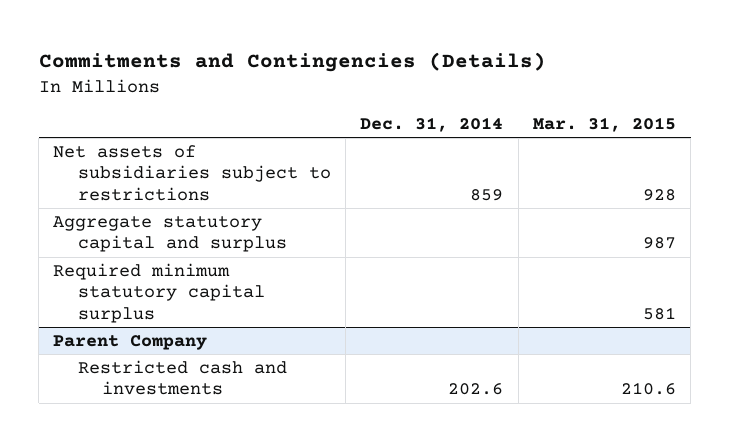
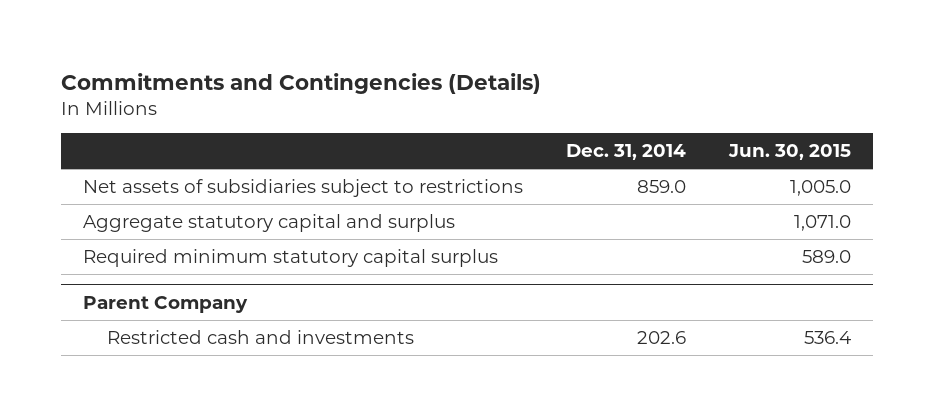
[532,116,676,132] Mar. 31, 2015 -> none
none -> [728,144,852,161] Jun. 30, 2015
[470,188,504,201] 859 -> [636,180,686,194] 859.0

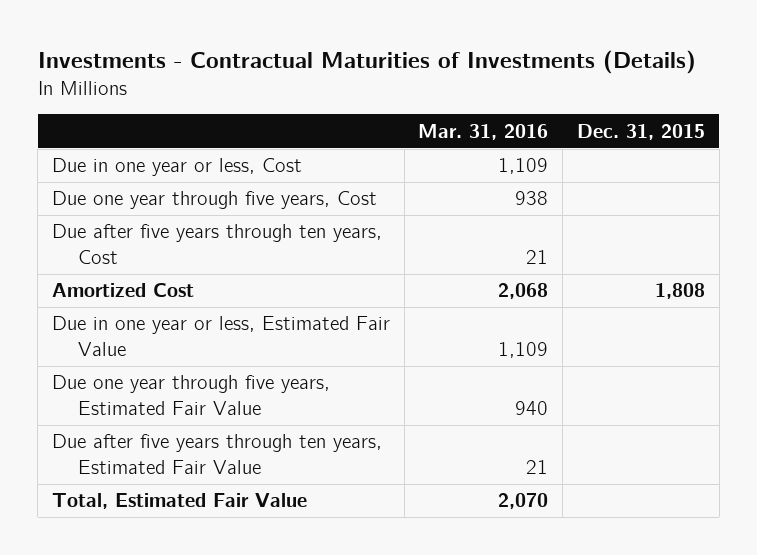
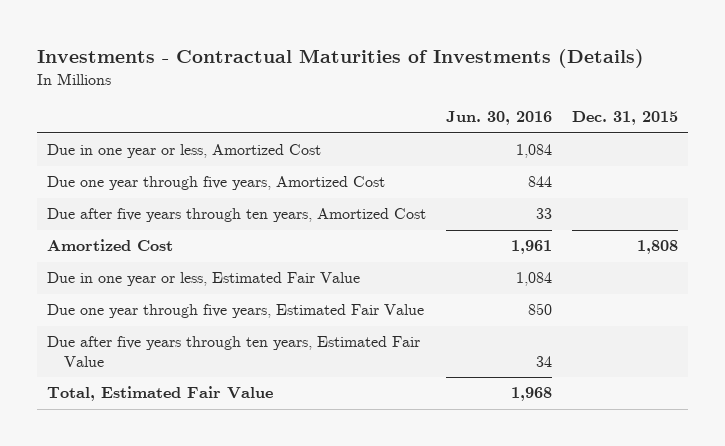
[418,123,549,140] Mar. 31, 2016 -> none
none -> [446,111,553,126] Jun. 30, 2016
[52,158,303,177] Due in one year or less, Cost -> [47,144,322,159] Due in one year or less, Amortized Cost
[52,191,378,210] Due one year through five years, Cost -> [47,176,386,191] Due one year through five years, Amortized Cost
[52,224,383,264] Due after five years through ten years, Cost -> [47,208,427,223] Due after five years through ten years, Amortized Cost

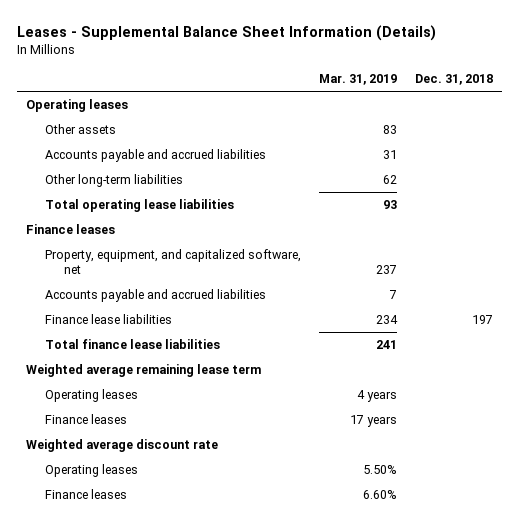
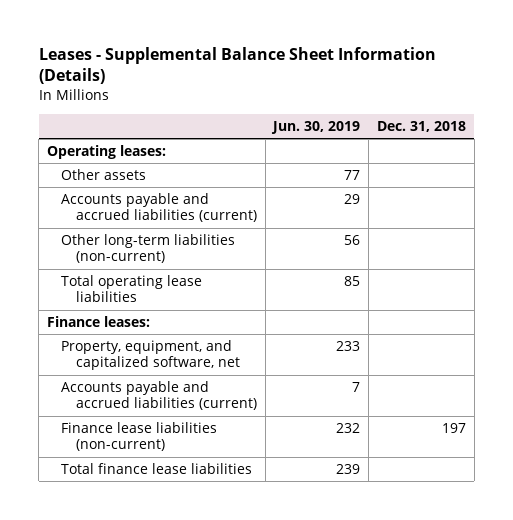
[319,74,398,86] Mar. 31, 2019 -> none
none -> [271,120,361,134] Jun. 30, 2019
[26,98,129,112] Operating leases -> [46,145,166,160] Operating leases:
[44,148,266,162] Accounts payable and accrued liabilities -> [61,193,257,223] Accounts payable and accrued liabilities (current)
[44,173,183,187] Other long-term liabilities -> [61,234,236,264] Other long-term liabilities (non-current)
[26,223,116,234] Finance leases -> [46,316,150,328] Finance leases:
[44,288,266,302] Accounts payable and accrued liabilities -> [61,381,257,411] Accounts payable and accrued liabilities (current)
[44,313,172,324] Finance lease liabilities -> [61,422,218,452] Finance lease liabilities (non-current)
[26,363,262,377] Weighted average remaining lease term -> none
[44,388,138,402] Operating leases -> none
[44,413,127,424] Finance leases -> none
[26,438,219,452] Weighted average discount rate -> none
[44,463,138,477] Operating leases -> none
[44,488,127,499] Finance leases -> none

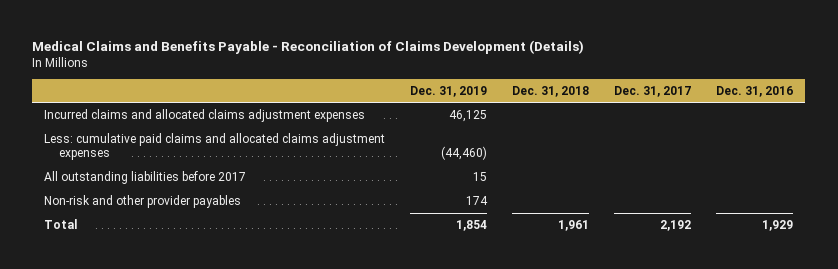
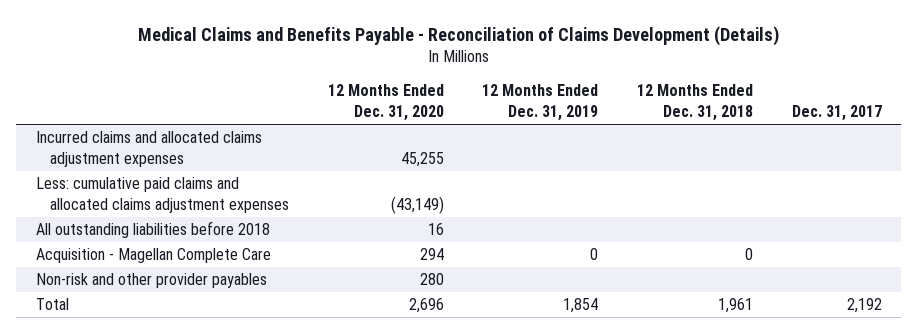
[410,85,488,97] Dec. 31, 2019 -> none
[512,85,590,97] Dec. 31, 2018 -> none
[716,85,794,97] Dec. 31, 2016 -> none
none -> [327,84,444,122] 12 Months Ended Dec. 31, 2020
none -> [482,84,599,122] 12 Months Ended Dec. 31, 2019
none -> [637,84,754,122] 12 Months Ended Dec. 31, 2018
[44,171,247,185] All outstanding liabilities before 2017 -> [35,221,270,239] All outstanding liabilities before 2018
none -> [35,248,271,264] Acquisition - Magellan Complete Care

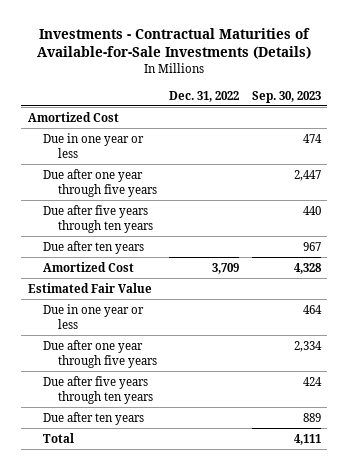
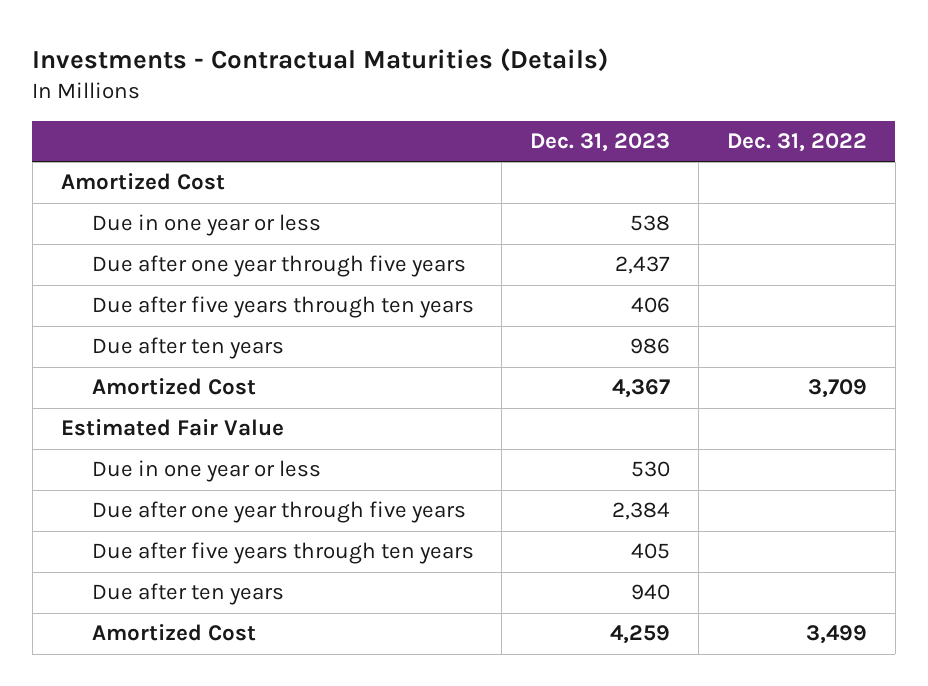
[37,28,312,60] Investments - Contractual Maturities of Available-for-Sale Investments (Details) -> [32,47,609,72] Investments - Contractual Maturities (Details)
[251,90,321,103] Sep. 30, 2023 -> none
none -> [530,132,671,152] Dec. 31, 2023
[42,432,74,443] Total -> none
none -> [91,624,256,642] Amortized Cost

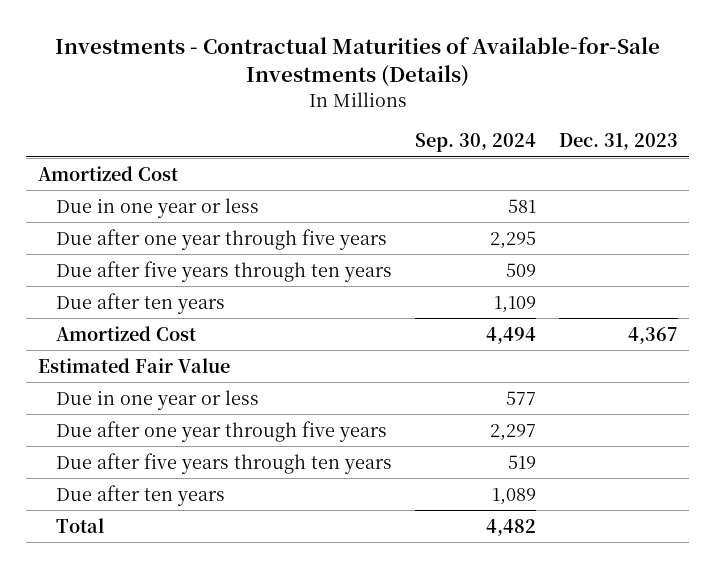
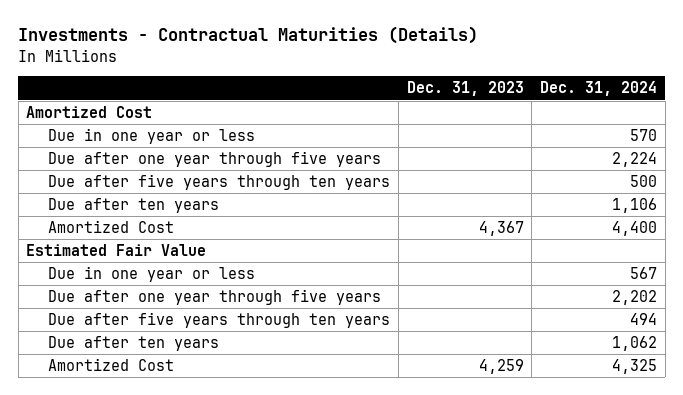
[54,37,660,88] Investments - Contractual Maturities of Available-for-Sale Investments (Details) -> [18,26,479,45] Investments - Contractual Maturities (Details)
[415,133,537,153] Sep. 30, 2024 -> none
none -> [540,81,658,97] Dec. 31, 2024
[56,517,105,533] Total -> none
none -> [48,358,175,372] Amortized Cost

